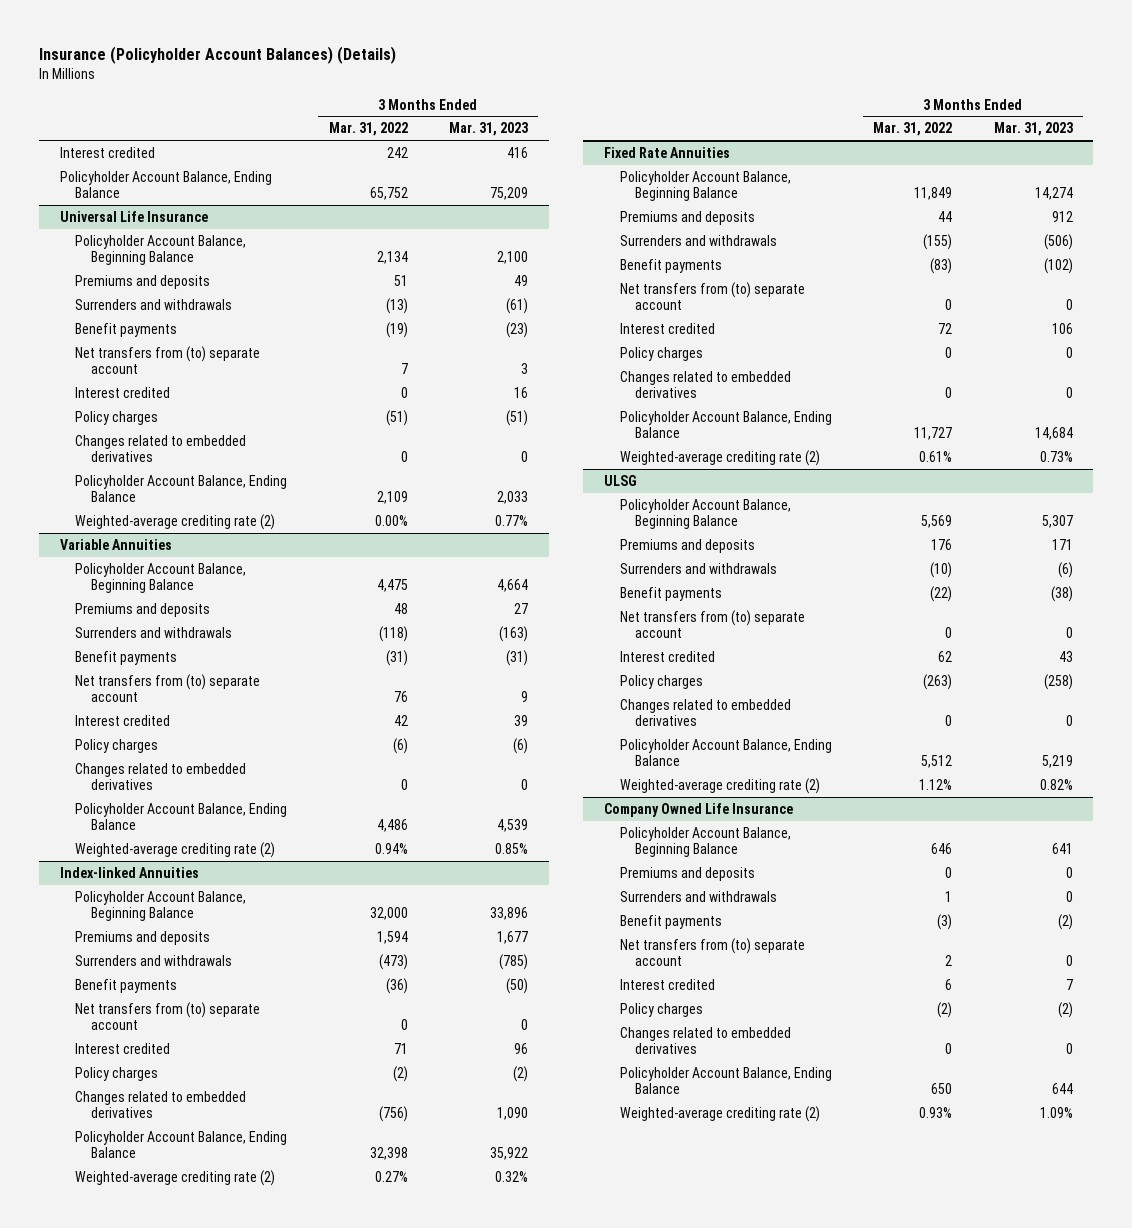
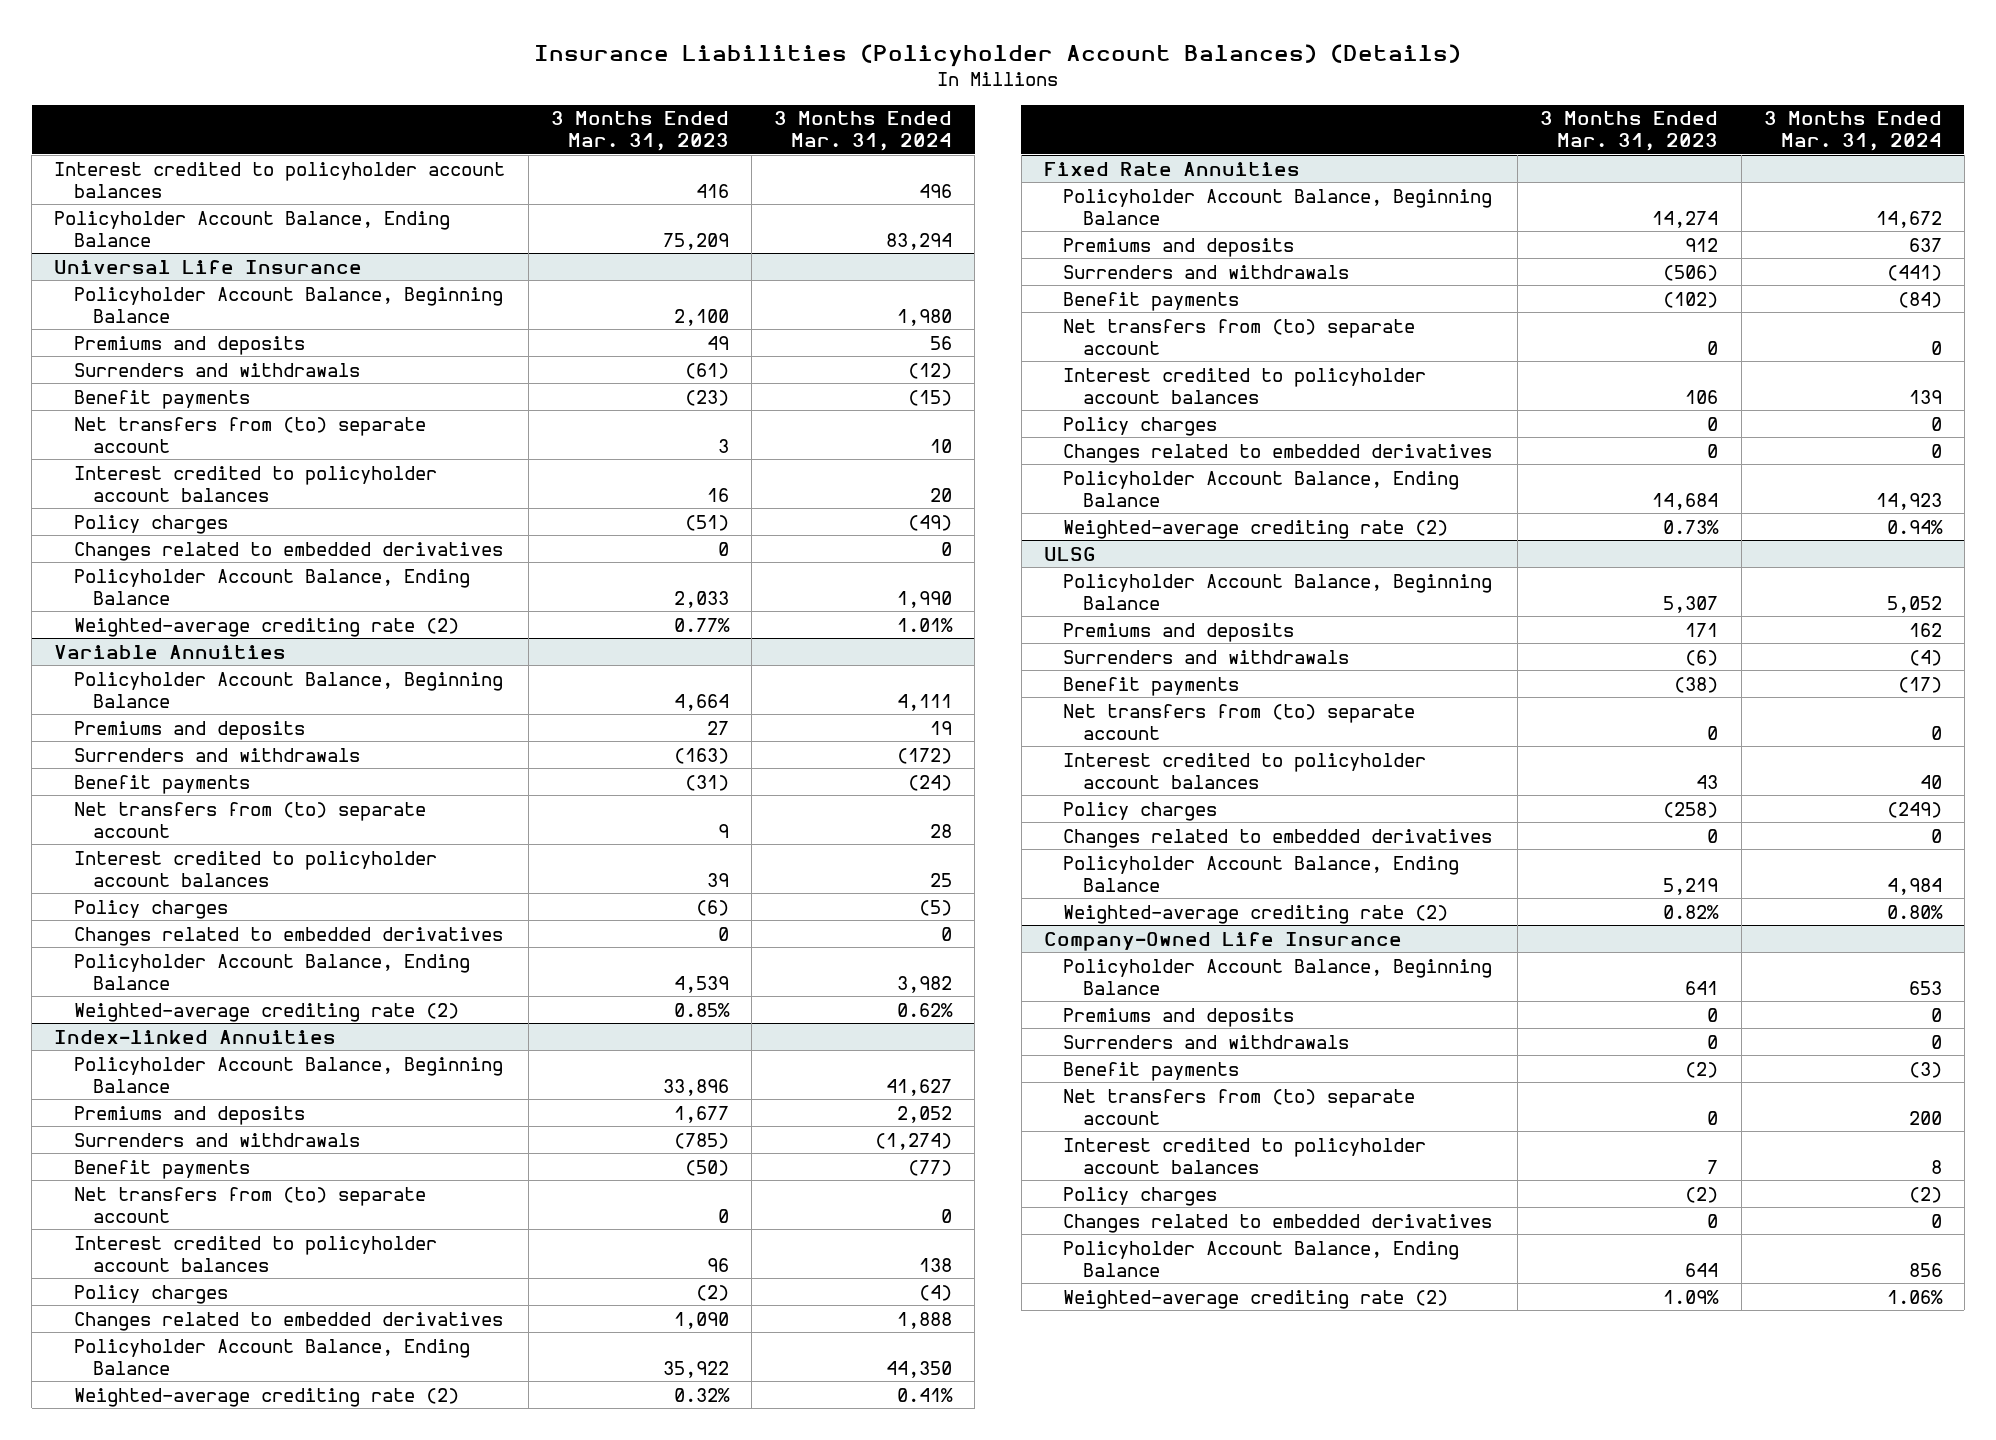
[38,46,396,65] Insurance (Policyholder Account Balances) (Details) -> [534,43,1462,67] Insurance Liabilities (Policyholder Account Balances) (Details)
[328,122,408,137] Mar. 31, 2022 -> none
none -> [774,111,953,152] 3 Months Ended Mar. 31, 2024
[59,146,155,158] Interest credited -> [54,161,506,198] Interest credited to policyholder account balances
[75,386,171,398] Interest credited -> [73,465,437,502] Interest credited to policyholder account balances
[75,714,171,726] Interest credited -> [73,850,437,887] Interest credited to policyholder account balances
[75,1042,171,1054] Interest credited -> [73,1235,437,1272] Interest credited to policyholder account balances
[619,322,715,334] Interest credited -> [1063,367,1427,404] Interest credited to policyholder account balances
[619,650,715,662] Interest credited -> [1063,752,1427,789] Interest credited to policyholder account balances
[604,802,794,817] Company Owned Life Insurance -> [1044,931,1403,951] Company-Owned Life Insurance
[619,978,715,990] Interest credited -> [1063,1137,1427,1174] Interest credited to policyholder account balances

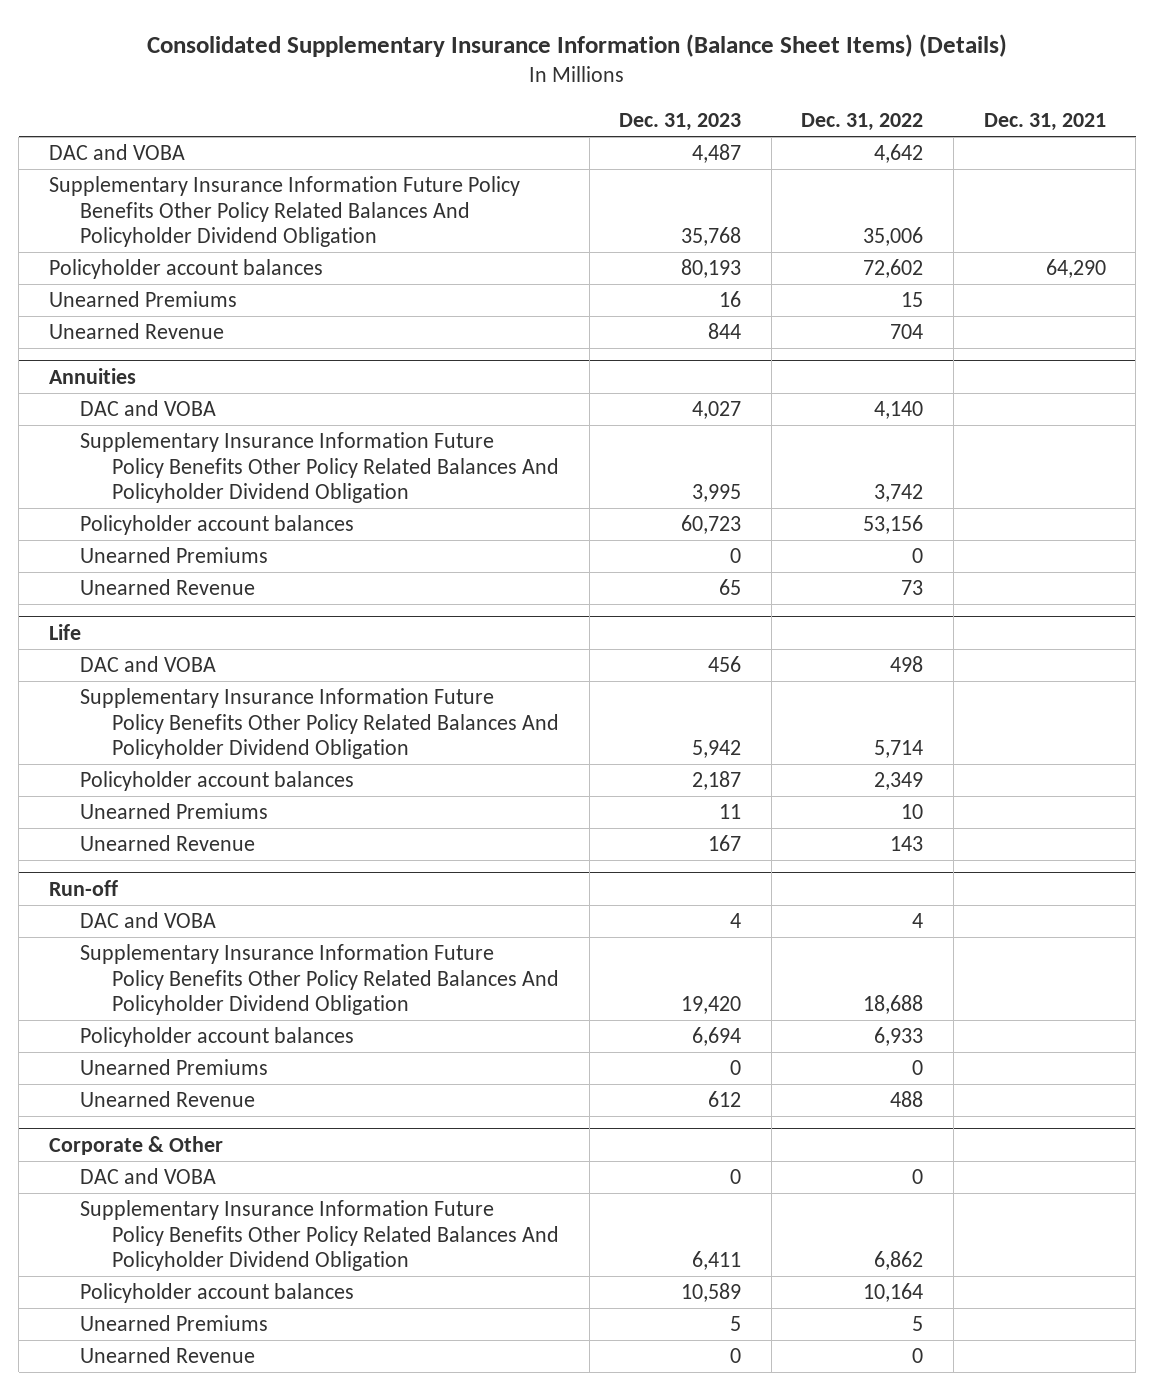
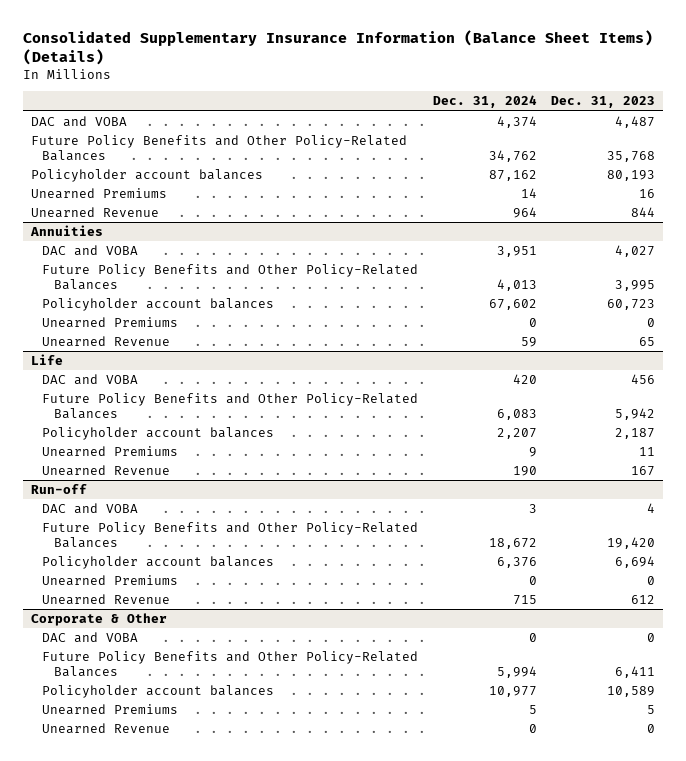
[801,113,924,132] Dec. 31, 2022 -> none
[983,113,1106,132] Dec. 31, 2021 -> none
none -> [432,95,537,109] Dec. 31, 2024
[48,176,520,248] Supplementary Insurance Information Future Policy Benefits Other Policy Related Balances And Policyholder Dividend Obligation -> [30,135,407,161] Future Policy Benefits and Other Policy-Related Balances
[80,432,560,504] Supplementary Insurance Information Future Policy Benefits Other Policy Related Balances And Policyholder Dividend Obligation -> [42,264,419,290] Future Policy Benefits and Other Policy-Related Balances
[80,688,560,760] Supplementary Insurance Information Future Policy Benefits Other Policy Related Balances And Policyholder Dividend Obligation -> [42,393,419,419] Future Policy Benefits and Other Policy-Related Balances
[80,944,560,1016] Supplementary Insurance Information Future Policy Benefits Other Policy Related Balances And Policyholder Dividend Obligation -> [42,522,419,548] Future Policy Benefits and Other Policy-Related Balances
[80,1200,560,1272] Supplementary Insurance Information Future Policy Benefits Other Policy Related Balances And Policyholder Dividend Obligation -> [42,651,419,677] Future Policy Benefits and Other Policy-Related Balances

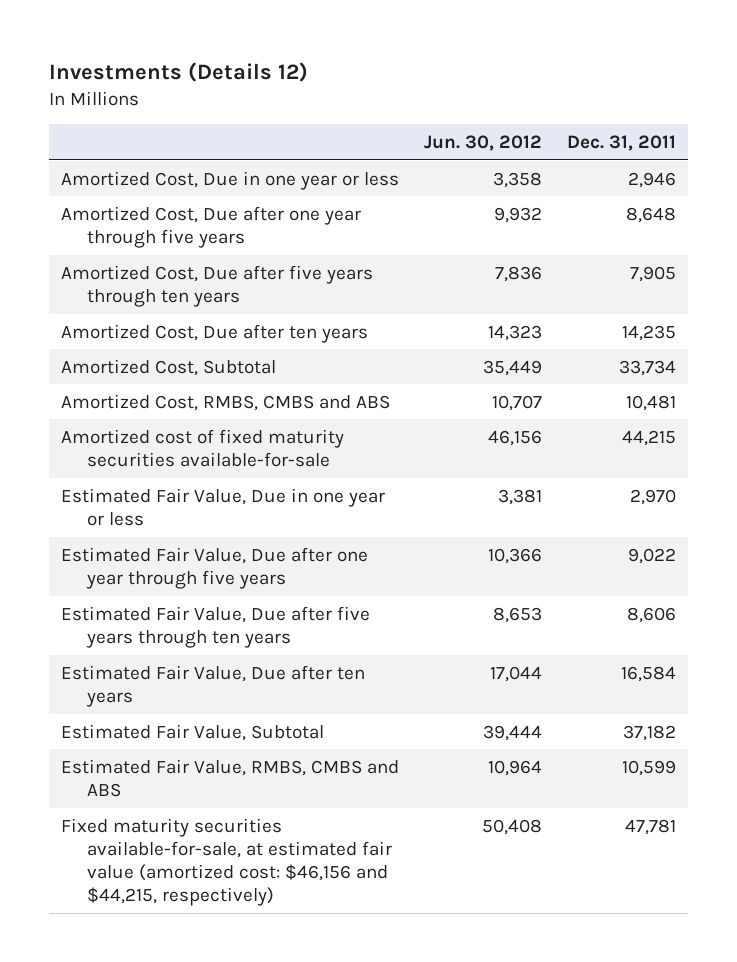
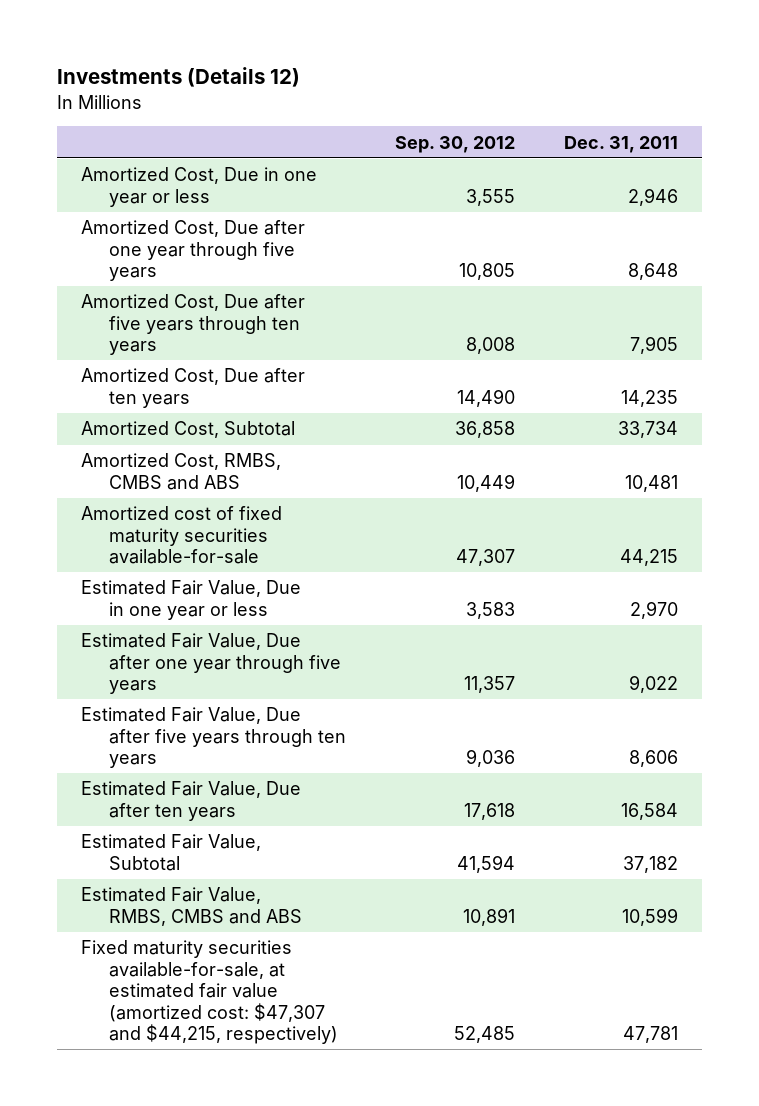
[424,134,543,151] Jun. 30, 2012 -> none
none -> [394,135,515,153] Sep. 30, 2012
[61,817,393,907] Fixed maturity securities available-for-sale, at estimated fair value (amortized cost: $46,156 and $44,215, respectively) -> [81,940,339,1044] Fixed maturity securities available-for-sale, at estimated fair value (amortized cost: $47,307 and $44,215, respectively)

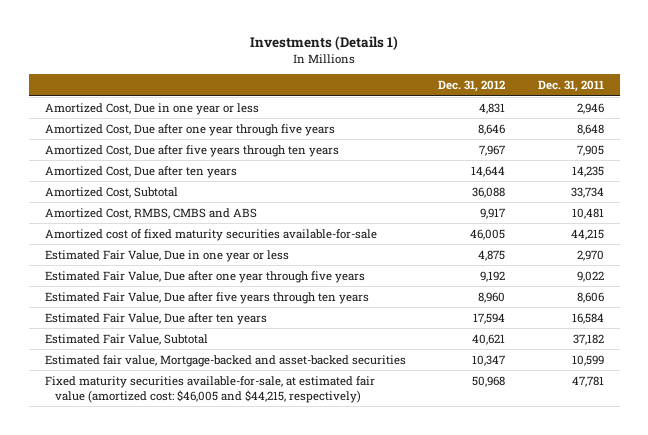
[56,67,300,88] Investments (Details 12) -> [250,35,399,50] Investments (Details 1)
[394,135,515,153] Sep. 30, 2012 -> none
none -> [438,80,506,93] Dec. 31, 2012
[81,887,303,926] Estimated Fair Value, RMBS, CMBS and ABS -> [44,354,406,367] Estimated fair value, Mortgage-backed and asset-backed securities
[81,940,339,1044] Fixed maturity securities available-for-sale, at estimated fair value (amortized cost: $47,307 and $44,215, respectively) -> [44,375,375,403] Fixed maturity securities available-for-sale, at estimated fair value (amortized cost: $46,005 and $44,215, respectively)

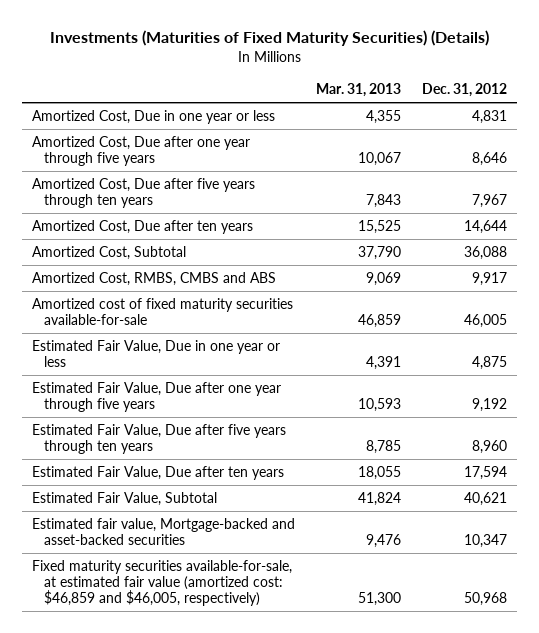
[250,35,399,50] Investments (Details 1) -> [49,30,489,47] Investments (Maturities of Fixed Maturity Securities) (Details)
[537,80,604,93] Dec. 31, 2011 -> none
none -> [316,82,402,97] Mar. 31, 2013
[44,375,375,403] Fixed maturity securities available-for-sale, at estimated fair value (amortized cost: $46,005 and $44,215, respectively) -> [32,560,293,607] Fixed maturity securities available-for-sale, at estimated fair value (amortized cost: $46,859 and $46,005, respectively)

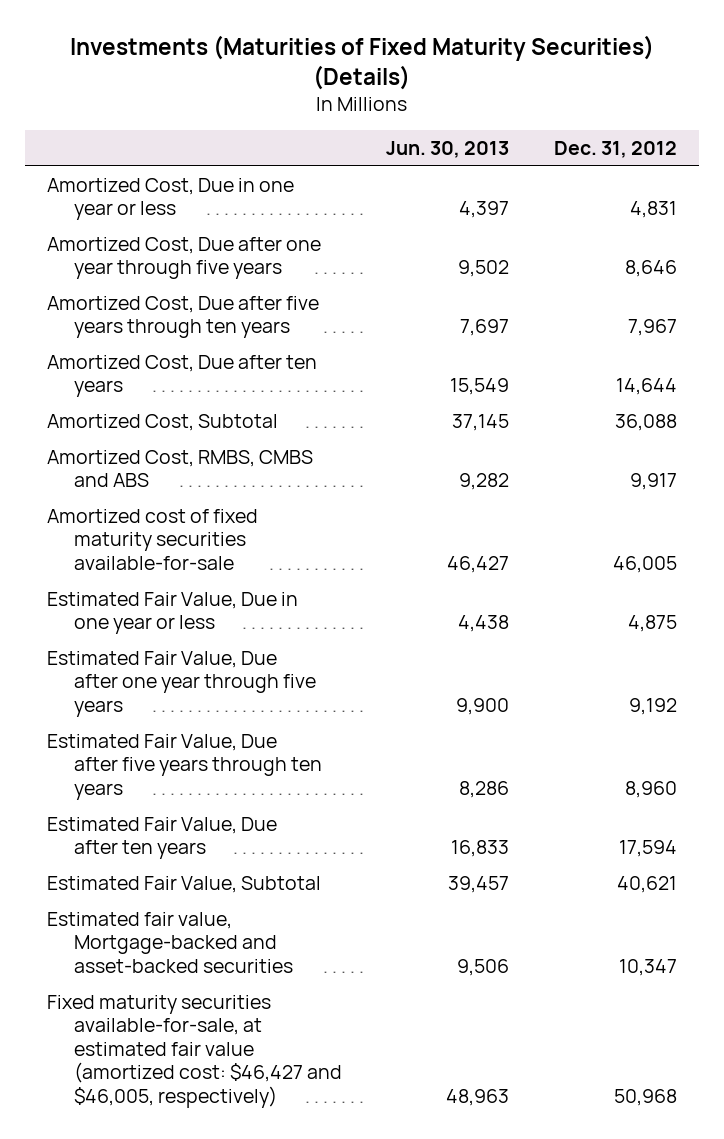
[316,82,402,97] Mar. 31, 2013 -> none
none -> [386,141,510,159] Jun. 30, 2013
[32,560,293,607] Fixed maturity securities available-for-sale, at estimated fair value (amortized cost: $46,859 and $46,005, respectively) -> [46,994,342,1108] Fixed maturity securities available-for-sale, at estimated fair value (amortized cost: $46,427 and $46,005, respectively)

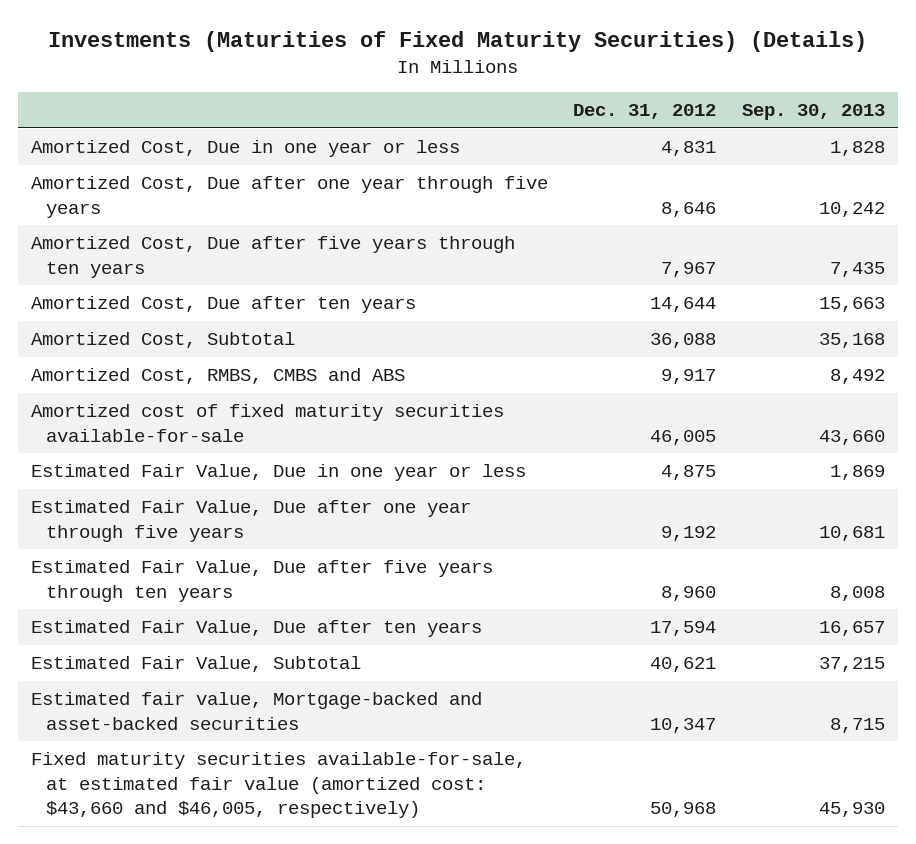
[386,141,510,159] Jun. 30, 2013 -> none
none -> [742,104,886,121] Sep. 30, 2013
[46,994,342,1108] Fixed maturity securities available-for-sale, at estimated fair value (amortized cost: $46,427 and $46,005, respectively) -> [30,752,526,819] Fixed maturity securities available-for-sale, at estimated fair value (amortized cost: $43,660 and $46,005, respectively)

